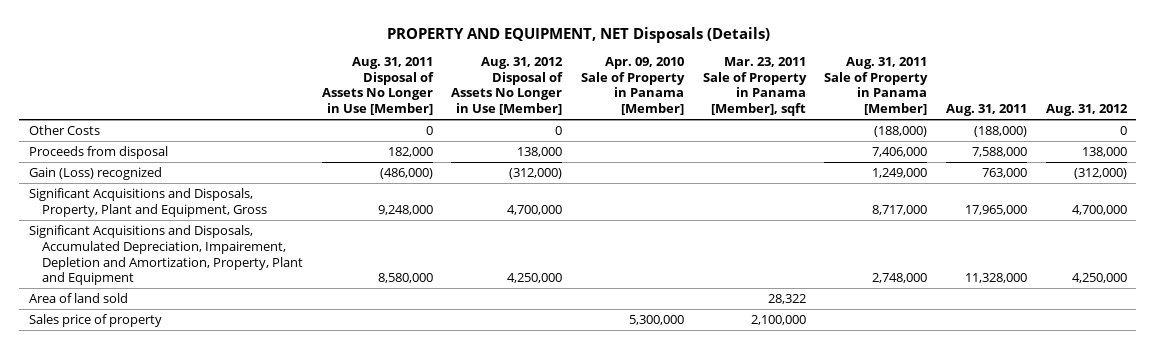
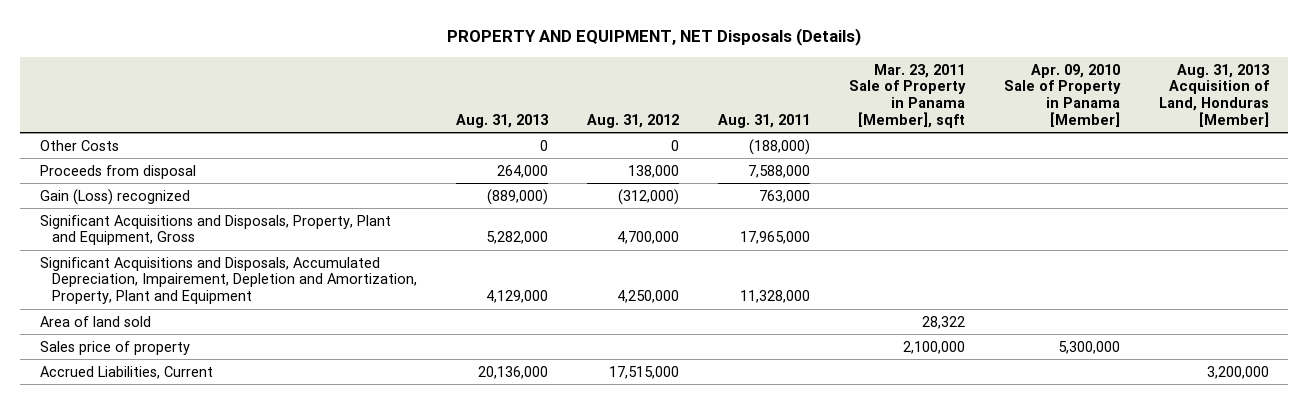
[321,56,434,116] Aug. 31, 2011 Disposal of Assets No Longer in Use [Member] -> none
[451,56,564,116] Aug. 31, 2012 Disposal of Assets No Longer in Use [Member] -> none
[824,56,929,116] Aug. 31, 2011 Sale of Property in Panama [Member] -> none
none -> [455,113,548,128] Aug. 31, 2013
none -> [1158,63,1269,127] Aug. 31, 2013 Acquisition of Land, Honduras [Member]
none -> [39,365,213,379] Accrued Liabilities, Current

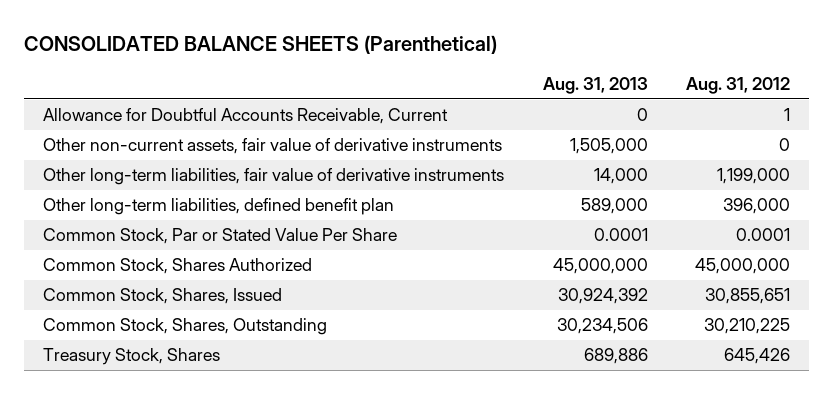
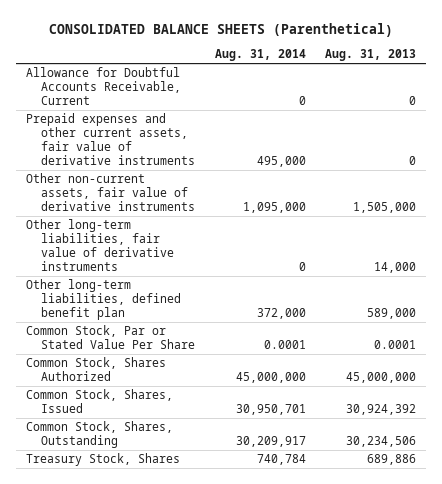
[686,77,791,95] Aug. 31, 2012 -> none
none -> [214,49,306,62] Aug. 31, 2014
none -> [25,113,196,165] Prepaid expenses and other current assets, fair value of derivative instruments

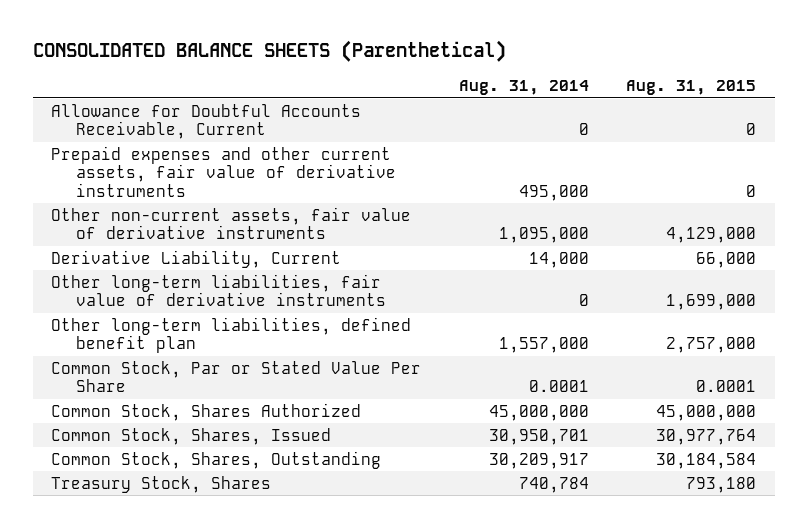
[325,49,417,62] Aug. 31, 2013 -> none
none -> [625,80,756,96] Aug. 31, 2015
none -> [51,249,342,268] Derivative Liability, Current
[256,307,306,319] 372,000 -> [498,337,589,354] 1,557,000

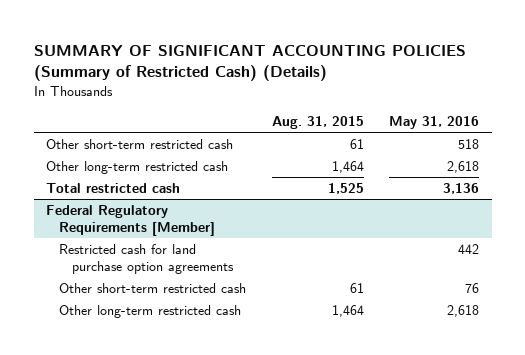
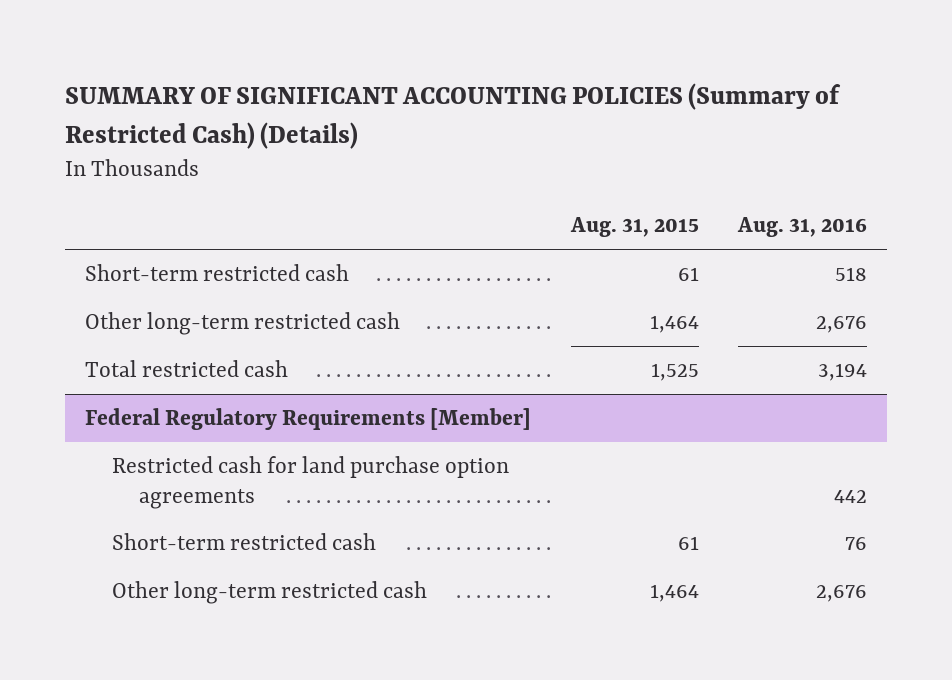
[389,116,480,130] May 31, 2016 -> none
none -> [737,217,868,238] Aug. 31, 2016
[46,138,234,149] Other short-term restricted cash -> [85,263,350,281] Short-term restricted cash
[59,282,247,293] Other short-term restricted cash -> [111,532,376,550] Short-term restricted cash

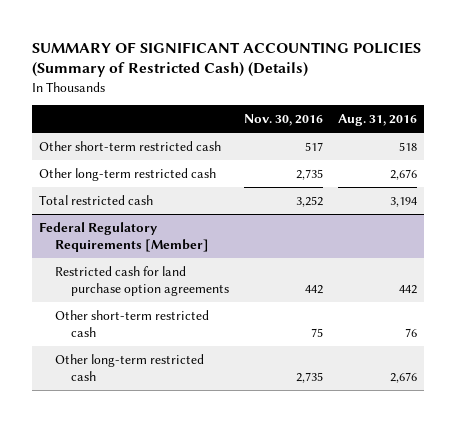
[569,217,699,238] Aug. 31, 2015 -> none
none -> [243,113,323,126] Nov. 30, 2016
[85,263,350,281] Short-term restricted cash -> [39,140,222,151] Other short-term restricted cash
[111,532,376,550] Short-term restricted cash -> [55,309,210,338] Other short-term restricted cash

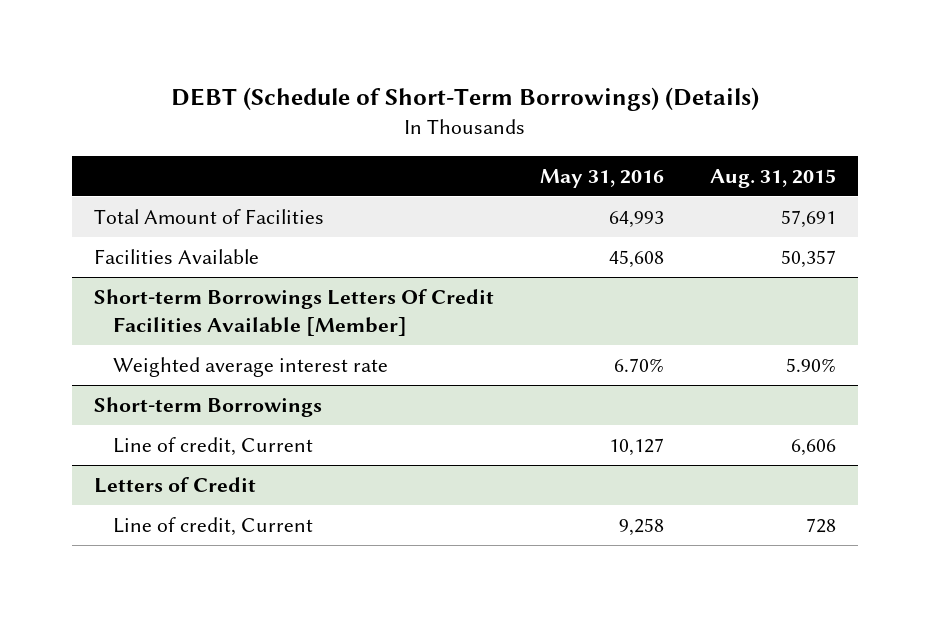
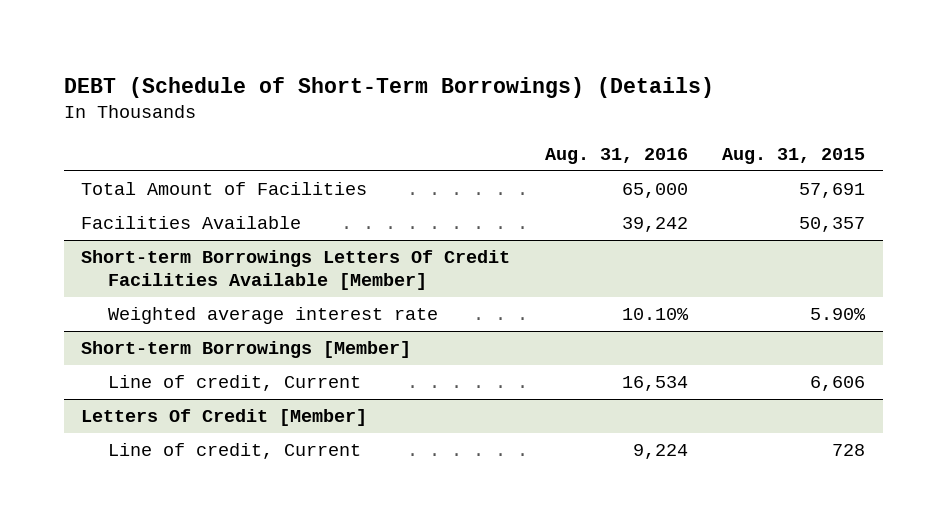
[539,168,664,188] May 31, 2016 -> none
none -> [544,148,688,165] Aug. 31, 2016
[94,397,323,418] Short-term Borrowings -> [81,340,412,358] Short-term Borrowings [Member]
[94,477,257,494] Letters of Credit -> [81,408,368,426] Letters Of Credit [Member]

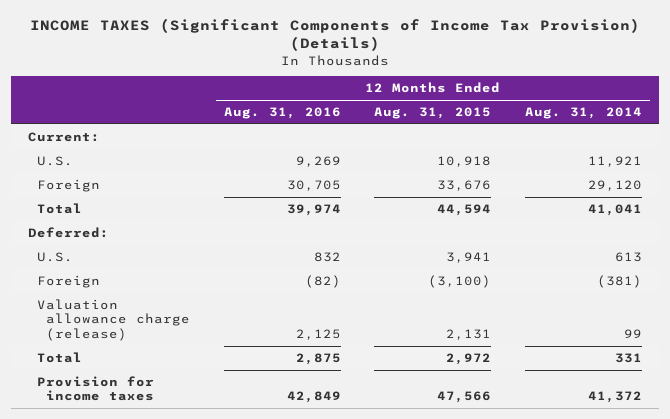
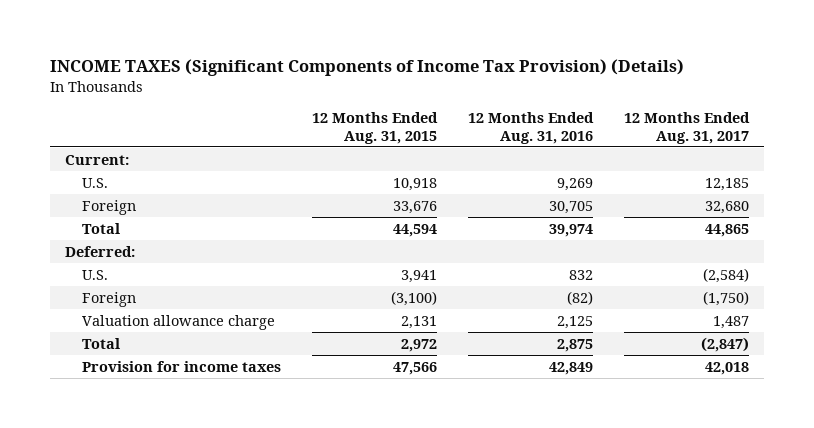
[524,106,642,119] Aug. 31, 2014 -> none
none -> [623,111,750,144] 12 Months Ended Aug. 31, 2017
[37,298,191,341] Valuation allowance charge (release) -> [82,314,276,330] Valuation allowance charge

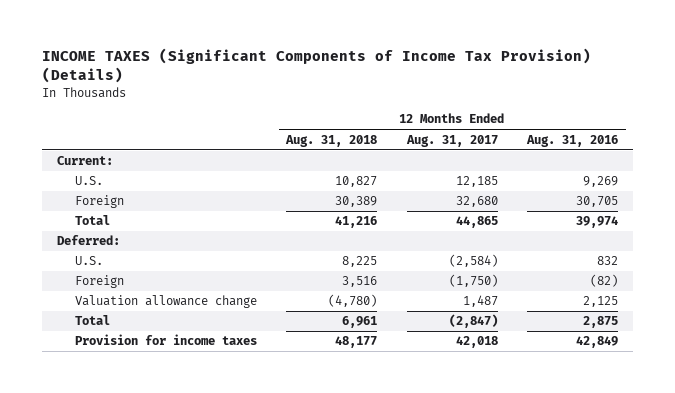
[311,111,438,144] 12 Months Ended Aug. 31, 2015 -> none
none -> [285,134,378,147] Aug. 31, 2018
[82,314,276,330] Valuation allowance charge -> [74,295,257,309] Valuation allowance change

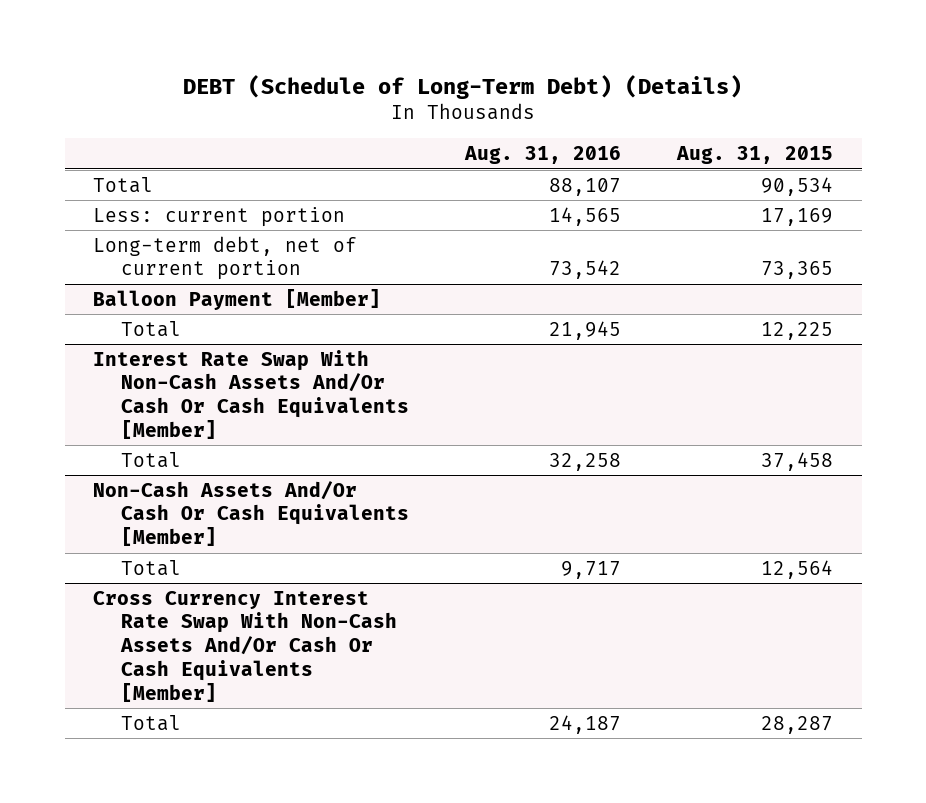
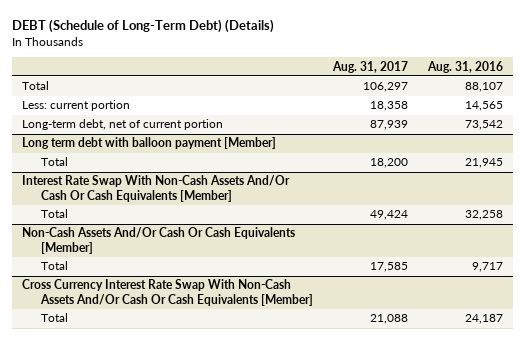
[676,146,834,165] Aug. 31, 2015 -> none
none -> [331,60,408,73] Aug. 31, 2017
[92,288,381,310] Balloon Payment [Member] -> [22,137,277,150] Long term debt with balloon payment [Member]

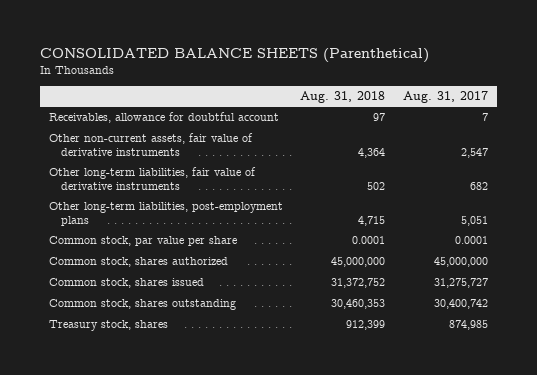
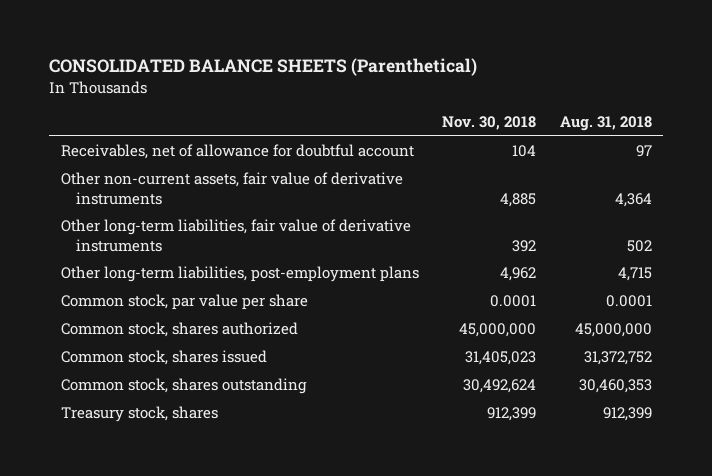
[403,90,489,103] Aug. 31, 2017 -> none
none -> [442,116,537,131] Nov. 30, 2018
[48,112,279,124] Receivables, allowance for doubtful account -> [60,144,414,160] Receivables, net of allowance for doubtful account

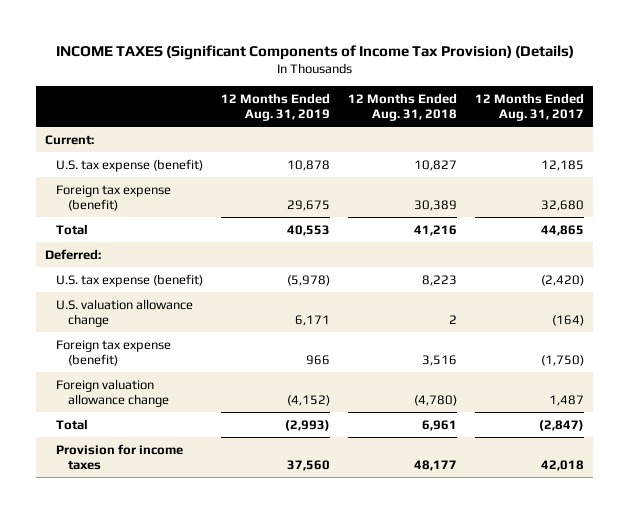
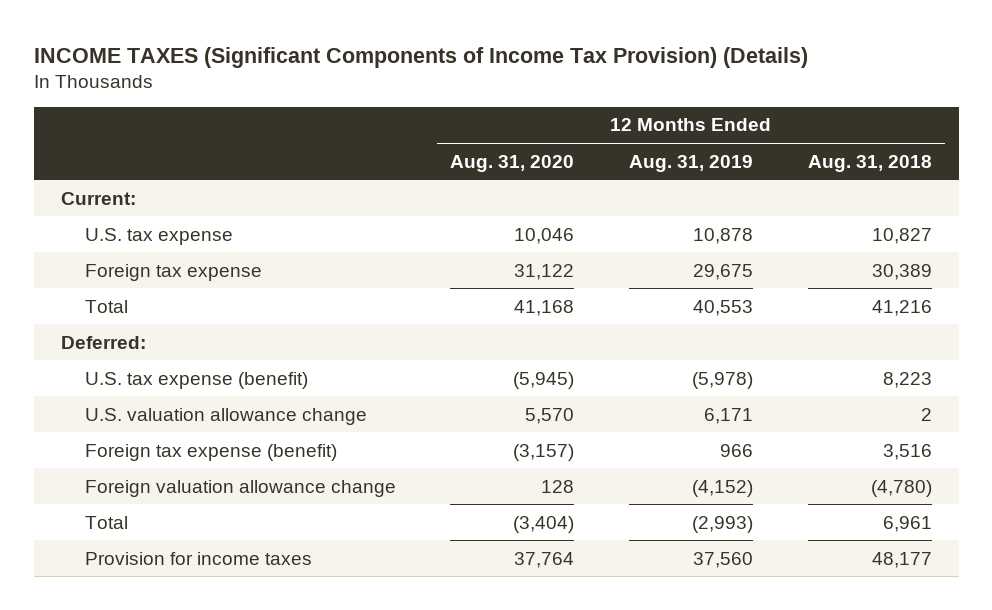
[475,93,585,122] 12 Months Ended Aug. 31, 2017 -> none
none -> [450,154,575,172] Aug. 31, 2020
[56,158,204,172] U.S. tax expense (benefit) -> [84,227,233,245] U.S. tax expense
[56,184,172,211] Foreign tax expense (benefit) -> [84,263,262,281] Foreign tax expense

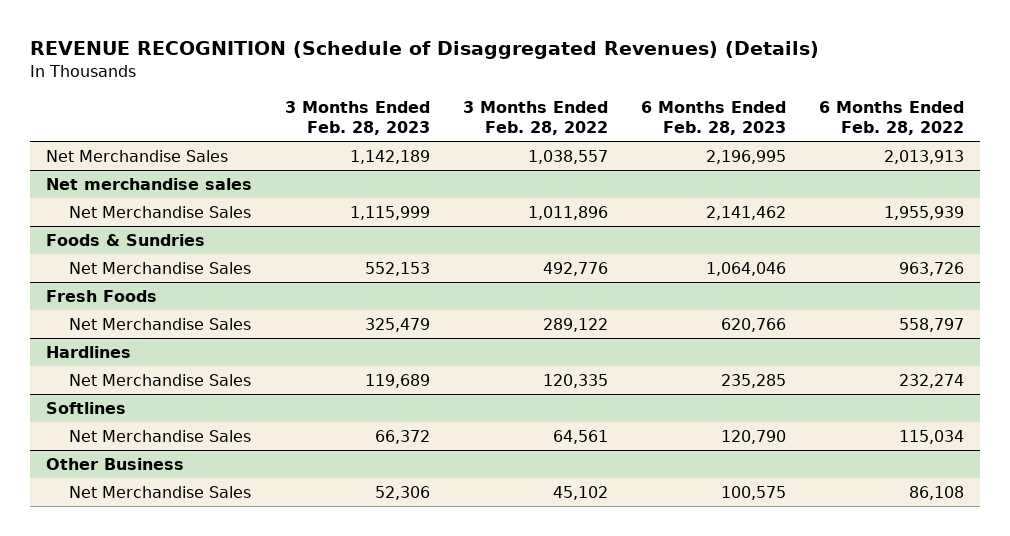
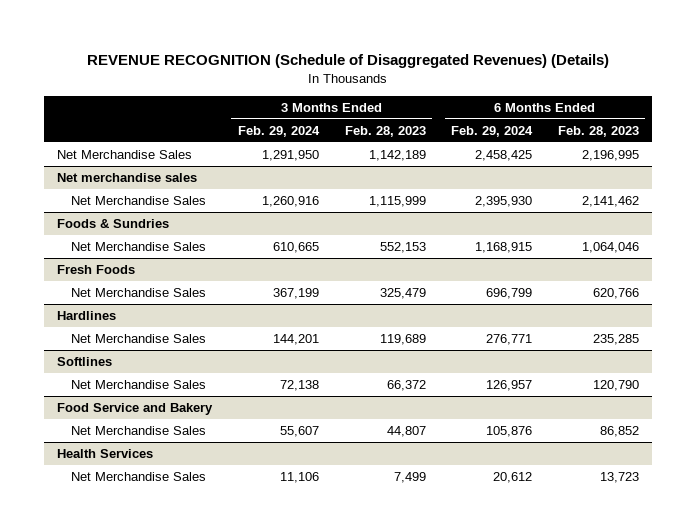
[462,100,608,136] 3 Months Ended Feb. 28, 2022 -> none
[818,100,964,136] 6 Months Ended Feb. 28, 2022 -> none
none -> [237,125,320,137] Feb. 29, 2024
none -> [451,125,534,137] Feb. 29, 2024
[46,457,185,470] Other Business -> none
none -> [57,403,214,416] Food Service and Bakery
[375,485,431,500] 52,306 -> [386,426,426,438] 44,807
[720,485,786,500] 100,575 -> [599,426,639,438] 86,852
none -> [57,449,154,459] Health Services
none -> [71,472,207,482] Net Merchandise Sales

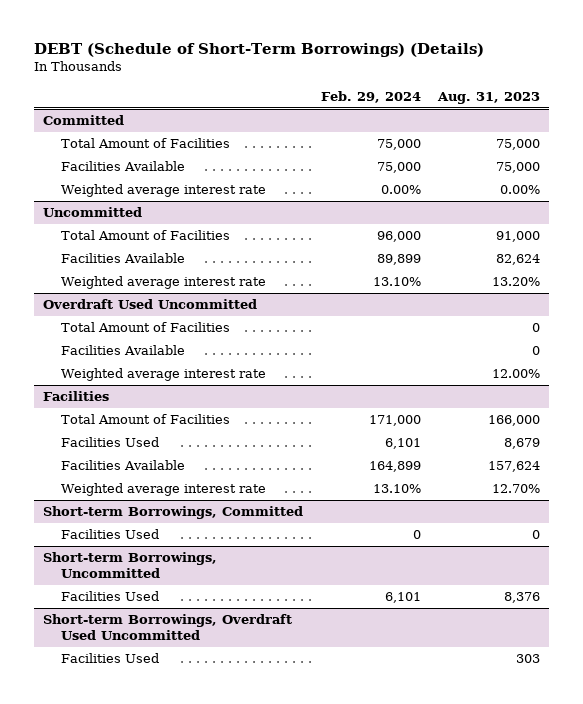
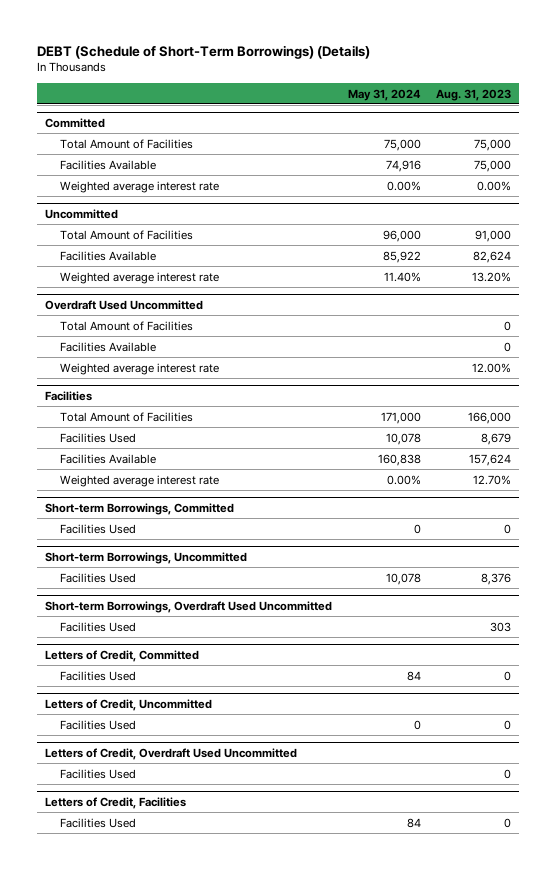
[320,90,421,103] Feb. 29, 2024 -> none
none -> [347,88,421,101] May 31, 2024
none -> [45,649,200,662] Letters of Credit, Committed
none -> [60,670,137,681] Facilities Used
none -> [45,698,213,711] Letters of Credit, Uncommitted
none -> [60,719,137,730] Facilities Used
none -> [45,747,298,760] Letters of Credit, Overdraft Used Uncommitted
none -> [60,768,137,779] Facilities Used
none -> [45,796,187,809] Letters of Credit, Facilities
none -> [60,817,137,828] Facilities Used

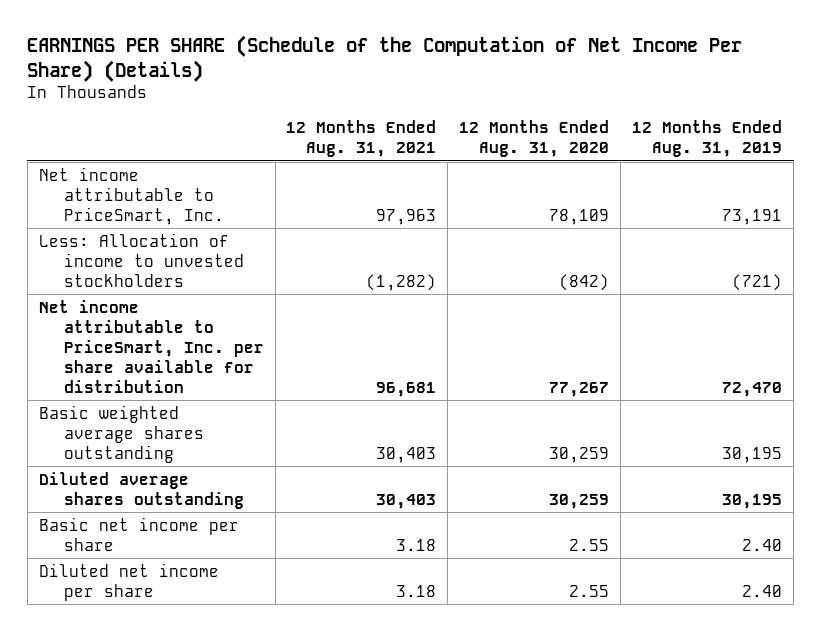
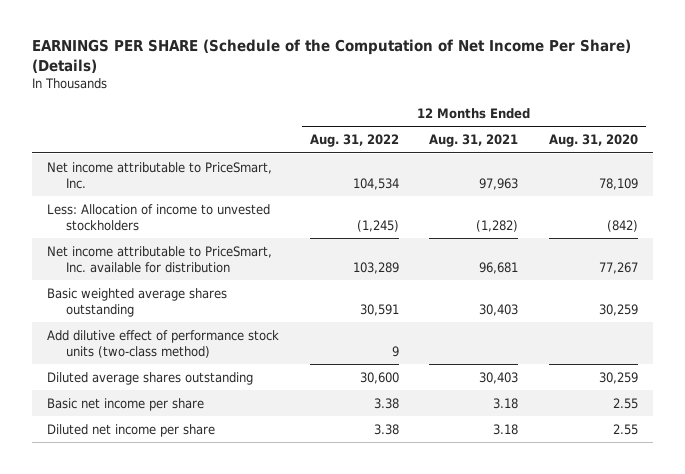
[632,119,783,157] 12 Months Ended Aug. 31, 2019 -> none
none -> [309,134,399,148] Aug. 31, 2022
[38,299,264,393] Net income attributable to PriceSmart, Inc. per share available for distribution -> [46,245,272,273] Net income attributable to PriceSmart, Inc. available for distribution
none -> [46,329,279,358] Add dilutive effect of performance stock units (two-class method)

